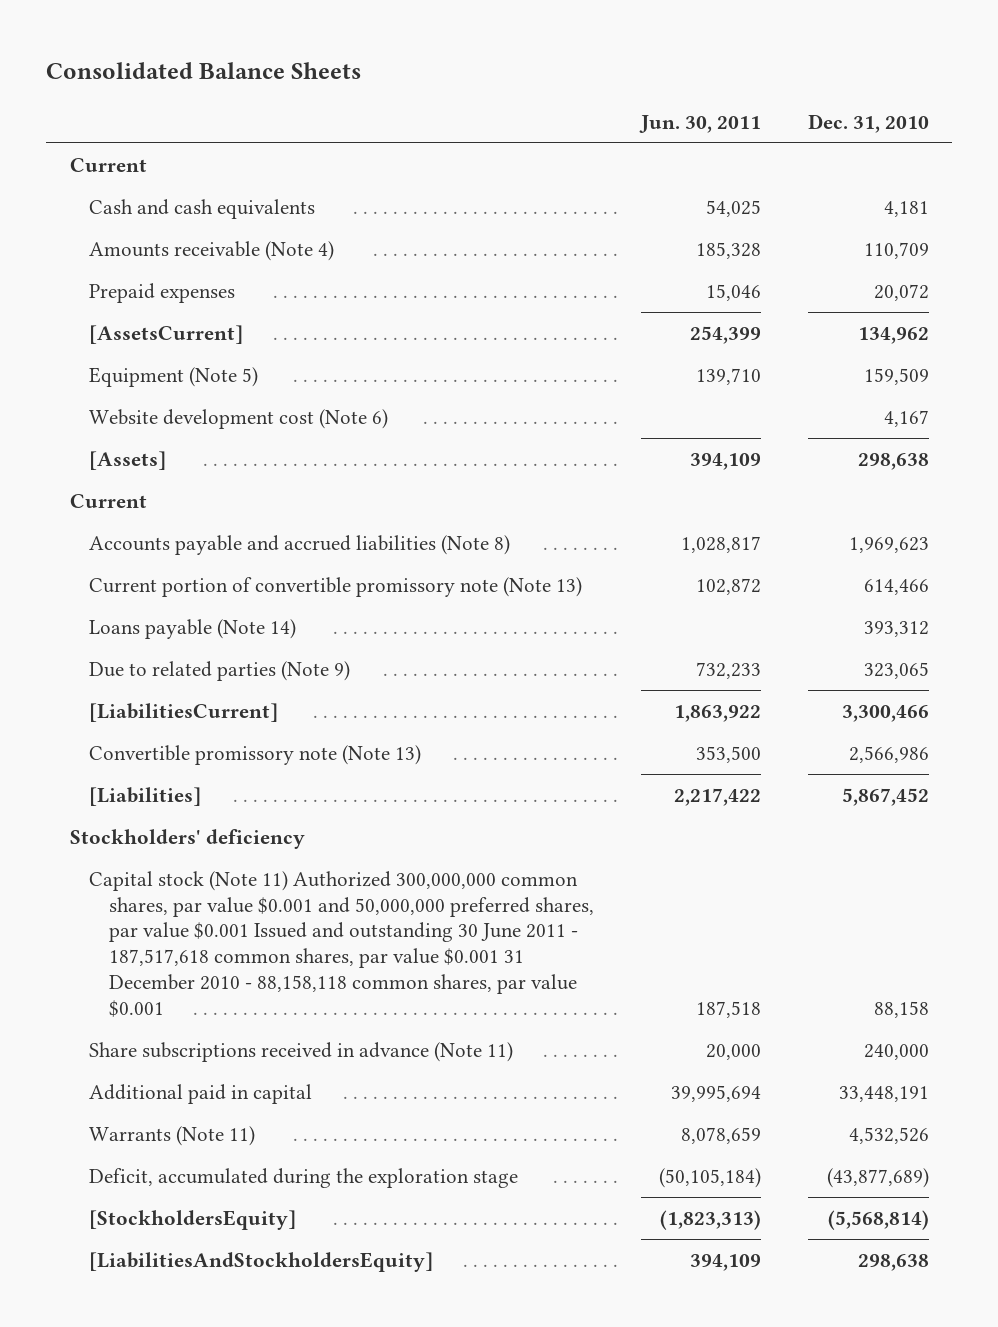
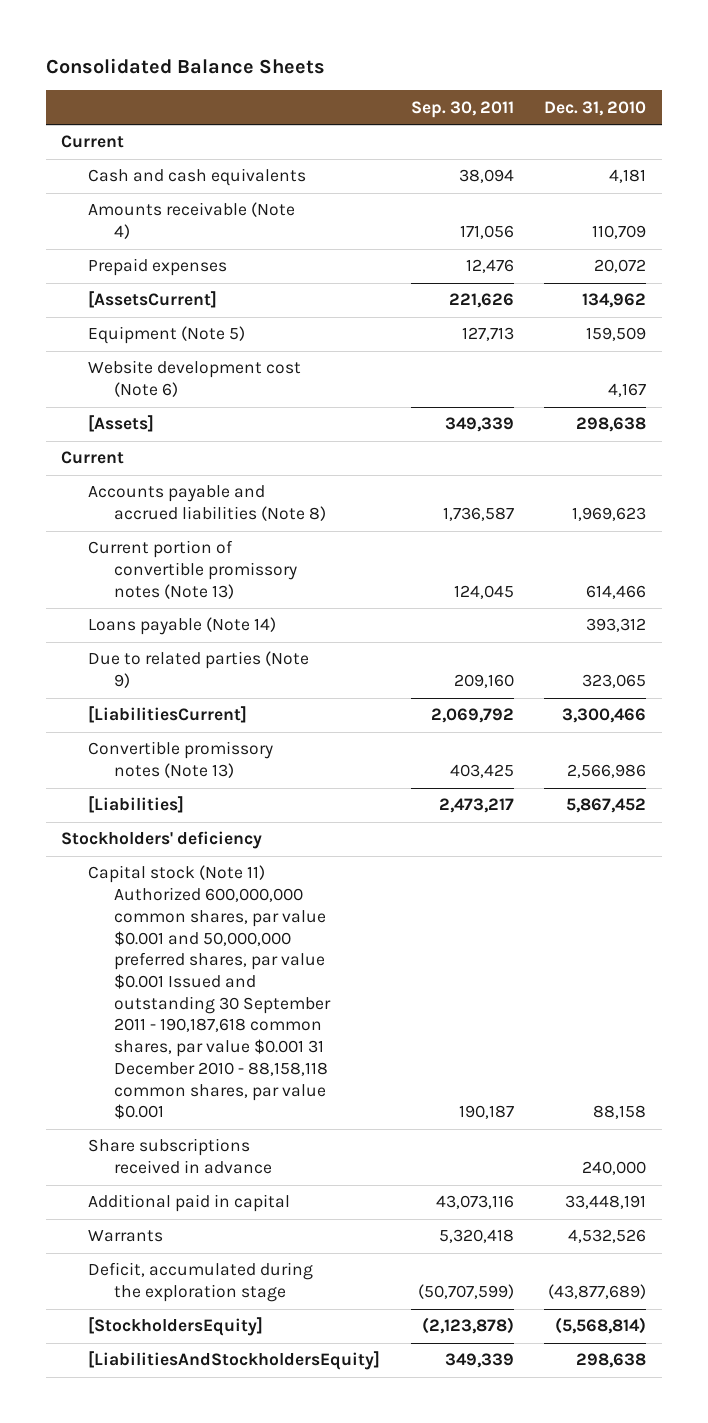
[638,114,761,133] Jun. 30, 2011 -> none
none -> [410,100,514,118] Sep. 30, 2011
[89,577,583,598] Current portion of convertible promissory note (Note 13) -> [87,540,298,599] Current portion of convertible promissory notes (Note 13)
[89,745,422,766] Convertible promissory note (Note 13) -> [87,741,273,779] Convertible promissory notes (Note 13)
[89,871,595,1017] Capital stock (Note 11) Authorized 300,000,000 common shares, par value $0.001 and 50,000,000 preferred shares, par value $0.001 Issued and outstanding 30 June 2011 - 187,517,618 common shares, par value $0.001 31 December 2010 - 88,158,118 common shares, par value $0.001 -> [87,865,332,1120] Capital stock (Note 11) Authorized 600,000,000 common shares, par value $0.001 and 50,000,000 preferred shares, par value $0.001 Issued and outstanding 30 September 2011 - 190,187,618 common shares, par value $0.001 31 December 2010 - 88,158,118 common shares, par value $0.001
[89,1042,514,1063] Share subscriptions received in advance (Note 11) -> [87,1138,273,1175] Share subscriptions received in advance
[89,1126,256,1147] Warrants (Note 11) -> [87,1230,163,1243] Warrants

